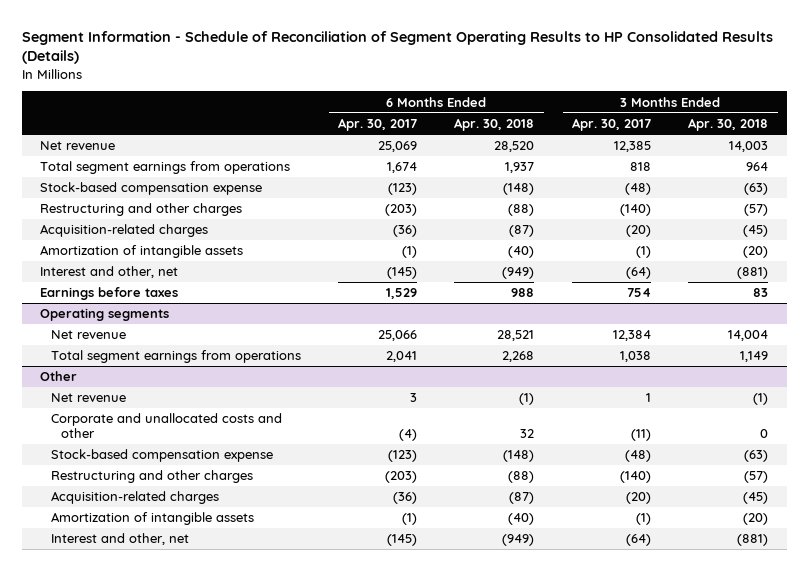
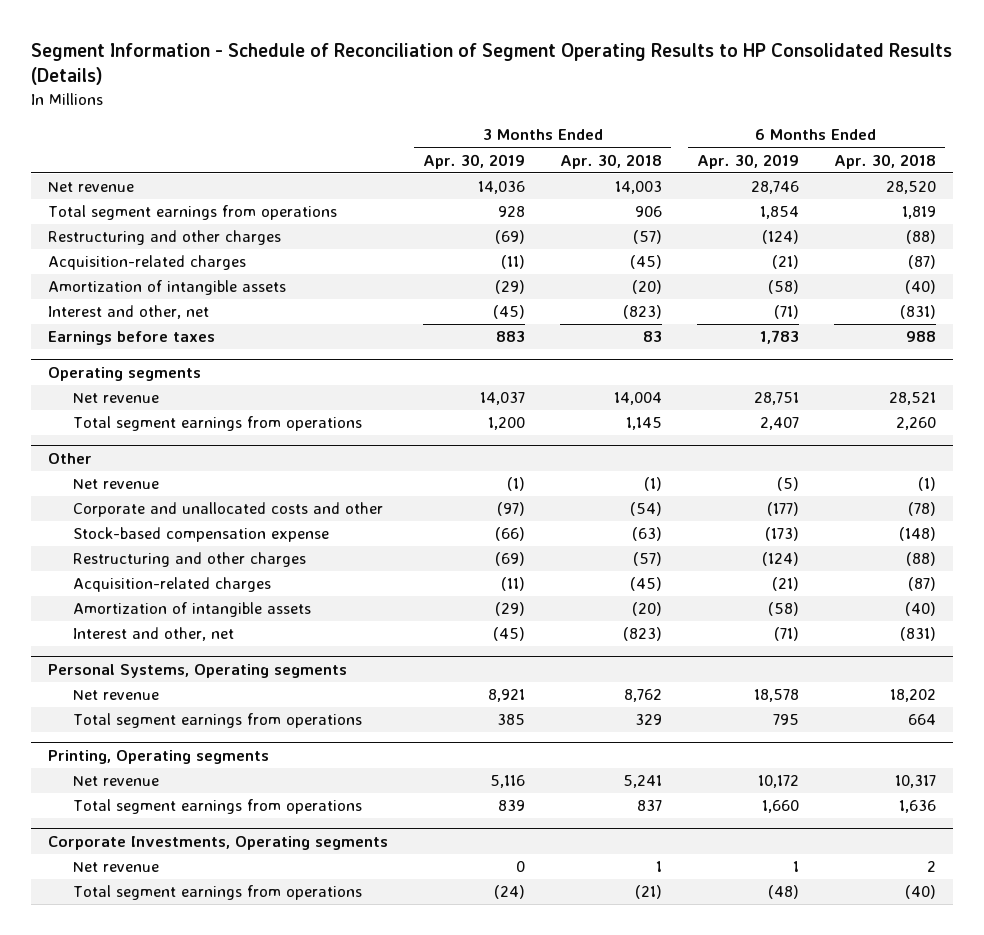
[338,118,418,132] Apr. 30, 2017 -> none
[571,118,651,132] Apr. 30, 2017 -> none
none -> [423,153,526,169] Apr. 30, 2019
none -> [696,153,799,169] Apr. 30, 2019
[40,182,263,196] Stock-based compensation expense -> none
[505,162,535,174] 1,937 -> [901,206,936,220] 1,819
[746,162,769,172] 964 -> [634,206,662,218] 906
[502,267,535,280] (949) -> [899,305,936,320] (831)
[737,267,769,280] (881) -> [622,305,662,320] (823)
[502,351,535,363] 2,268 -> [895,417,936,431] 2,260
[740,351,769,363] 1,149 -> [625,417,662,431] 1,145
[520,429,535,439] 32 -> [907,502,936,517] (78)
[760,429,769,439] 0 -> [629,502,662,517] (54)
[502,534,535,547] (949) -> [899,627,936,642] (831)
[737,534,769,547] (881) -> [622,627,662,642] (823)
none -> [48,663,348,678] Personal Systems, Operating segments
none -> [72,690,159,701] Net revenue
none -> [72,713,362,729] Total segment earnings from operations
none -> [48,749,270,764] Printing, Operating segments
none -> [72,776,159,787] Net revenue
none -> [72,799,362,815] Total segment earnings from operations
none -> [48,835,389,850] Corporate Investments, Operating segments
none -> [72,862,159,873] Net revenue
none -> [72,885,362,901] Total segment earnings from operations

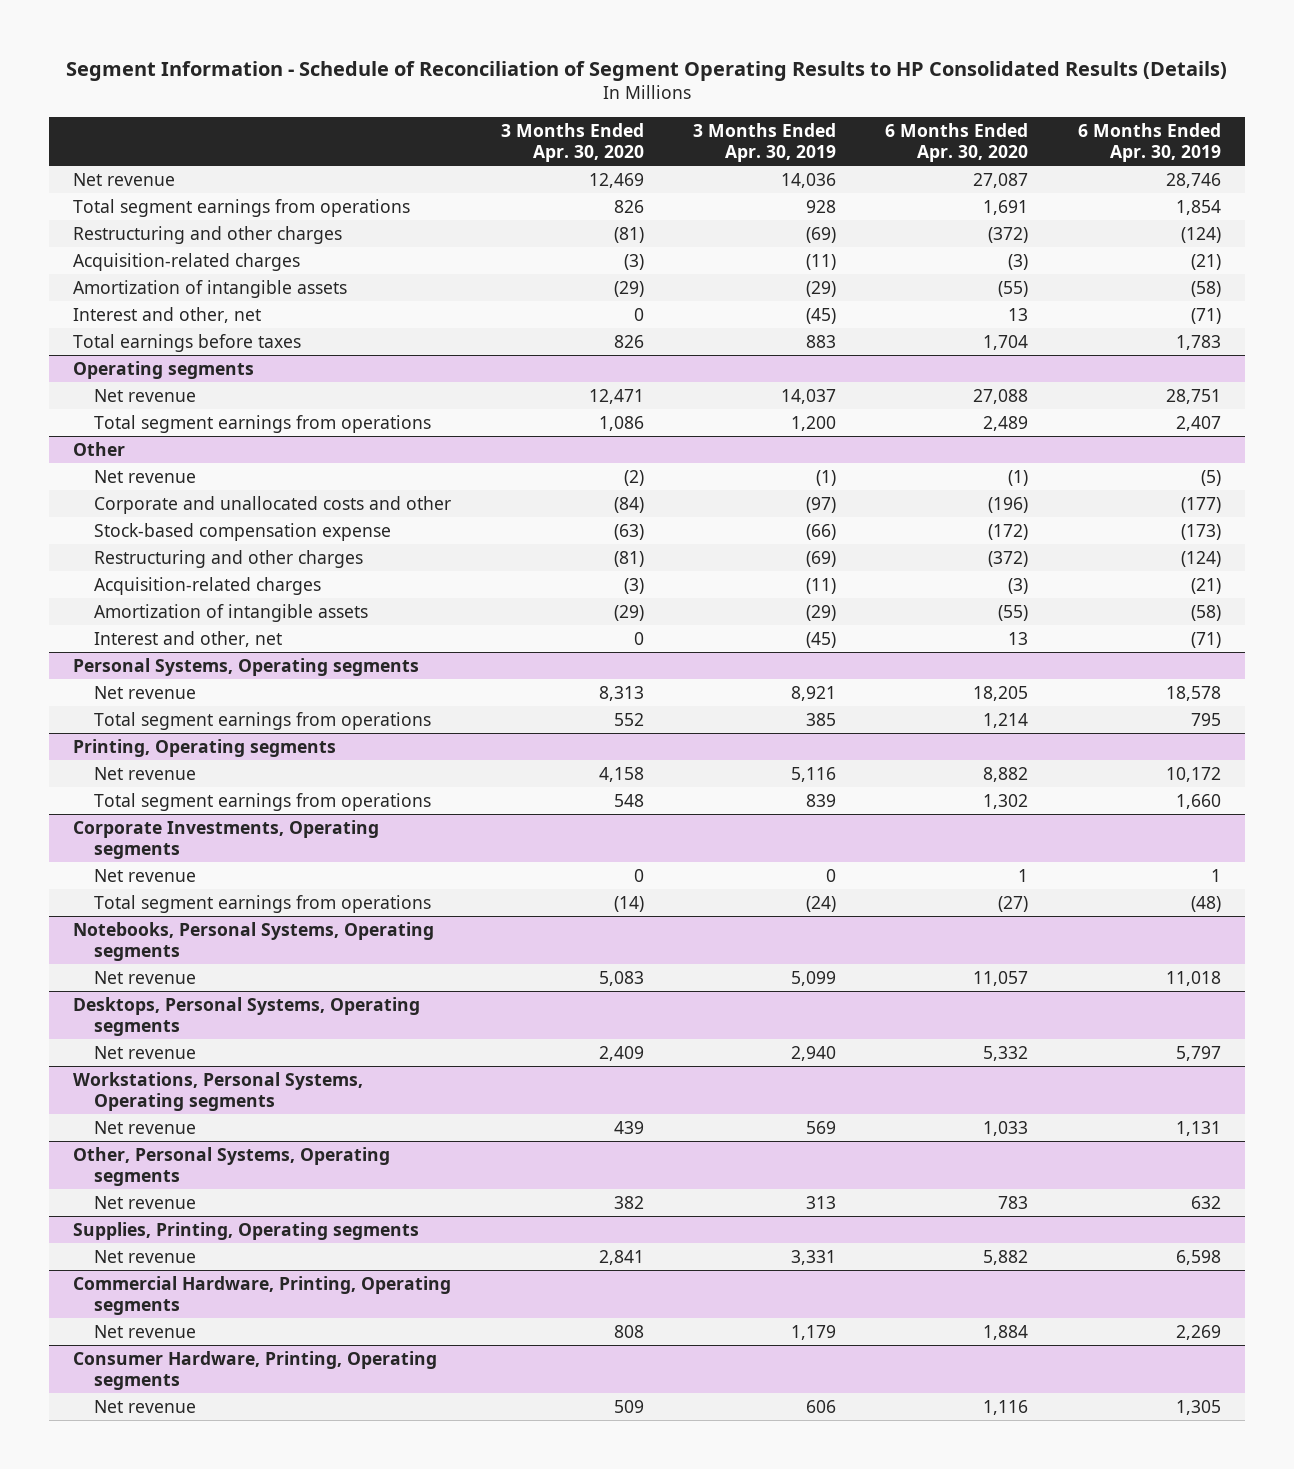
[559,153,662,169] Apr. 30, 2018 -> none
[833,153,936,169] Apr. 30, 2018 -> none
none -> [500,122,644,163] 3 Months Ended Apr. 30, 2020
none -> [885,122,1029,163] 6 Months Ended Apr. 30, 2020
[48,331,216,346] Earnings before taxes -> [73,333,302,352] Total earnings before taxes
none -> [73,921,435,962] Notebooks, Personal Systems, Operating segments
none -> [94,970,197,984] Net revenue
none -> [73,996,421,1037] Desktops, Personal Systems, Operating segments
none -> [94,1045,197,1059] Net revenue
none -> [73,1071,364,1112] Workstations, Personal Systems, Operating segments
none -> [94,1120,197,1134] Net revenue
none -> [73,1146,391,1187] Other, Personal Systems, Operating segments
none -> [94,1195,197,1209] Net revenue
none -> [73,1221,420,1240] Supplies, Printing, Operating segments
none -> [94,1249,197,1263] Net revenue
none -> [73,1275,452,1316] Commercial Hardware, Printing, Operating segments
none -> [94,1324,197,1338] Net revenue
none -> [73,1350,438,1391] Consumer Hardware, Printing, Operating segments
none -> [94,1399,197,1413] Net revenue

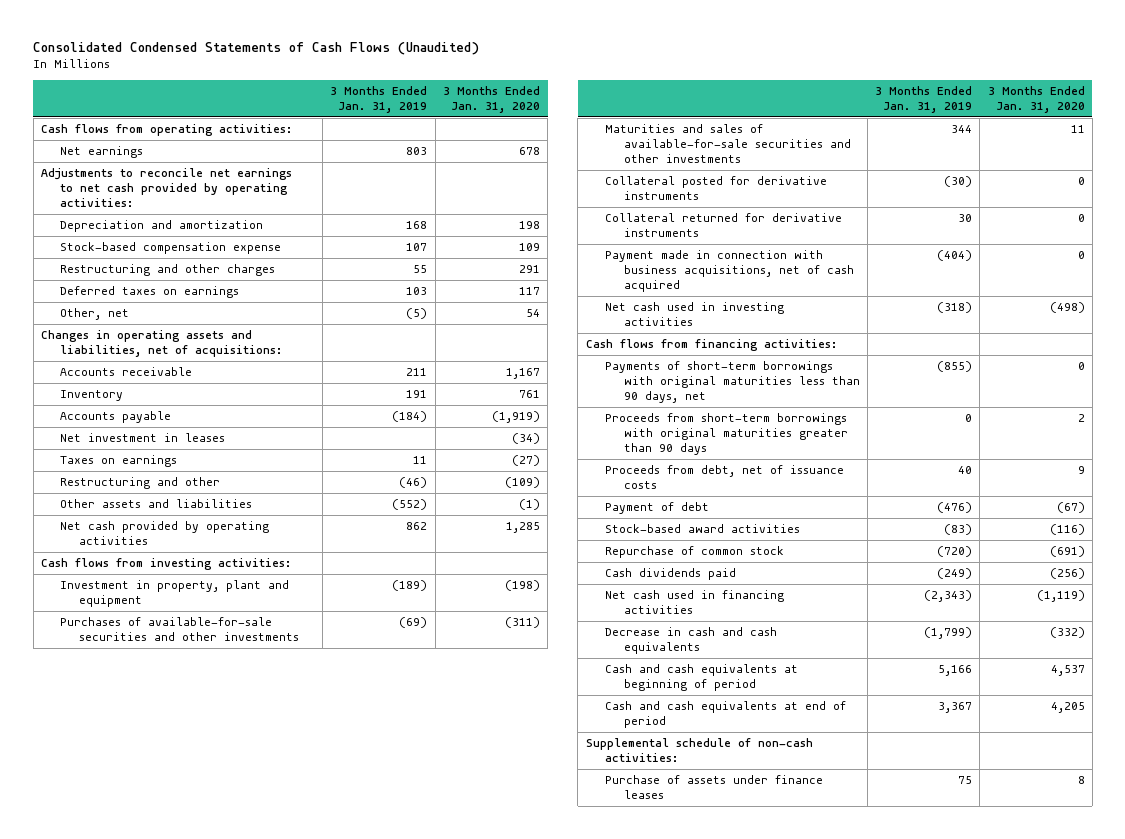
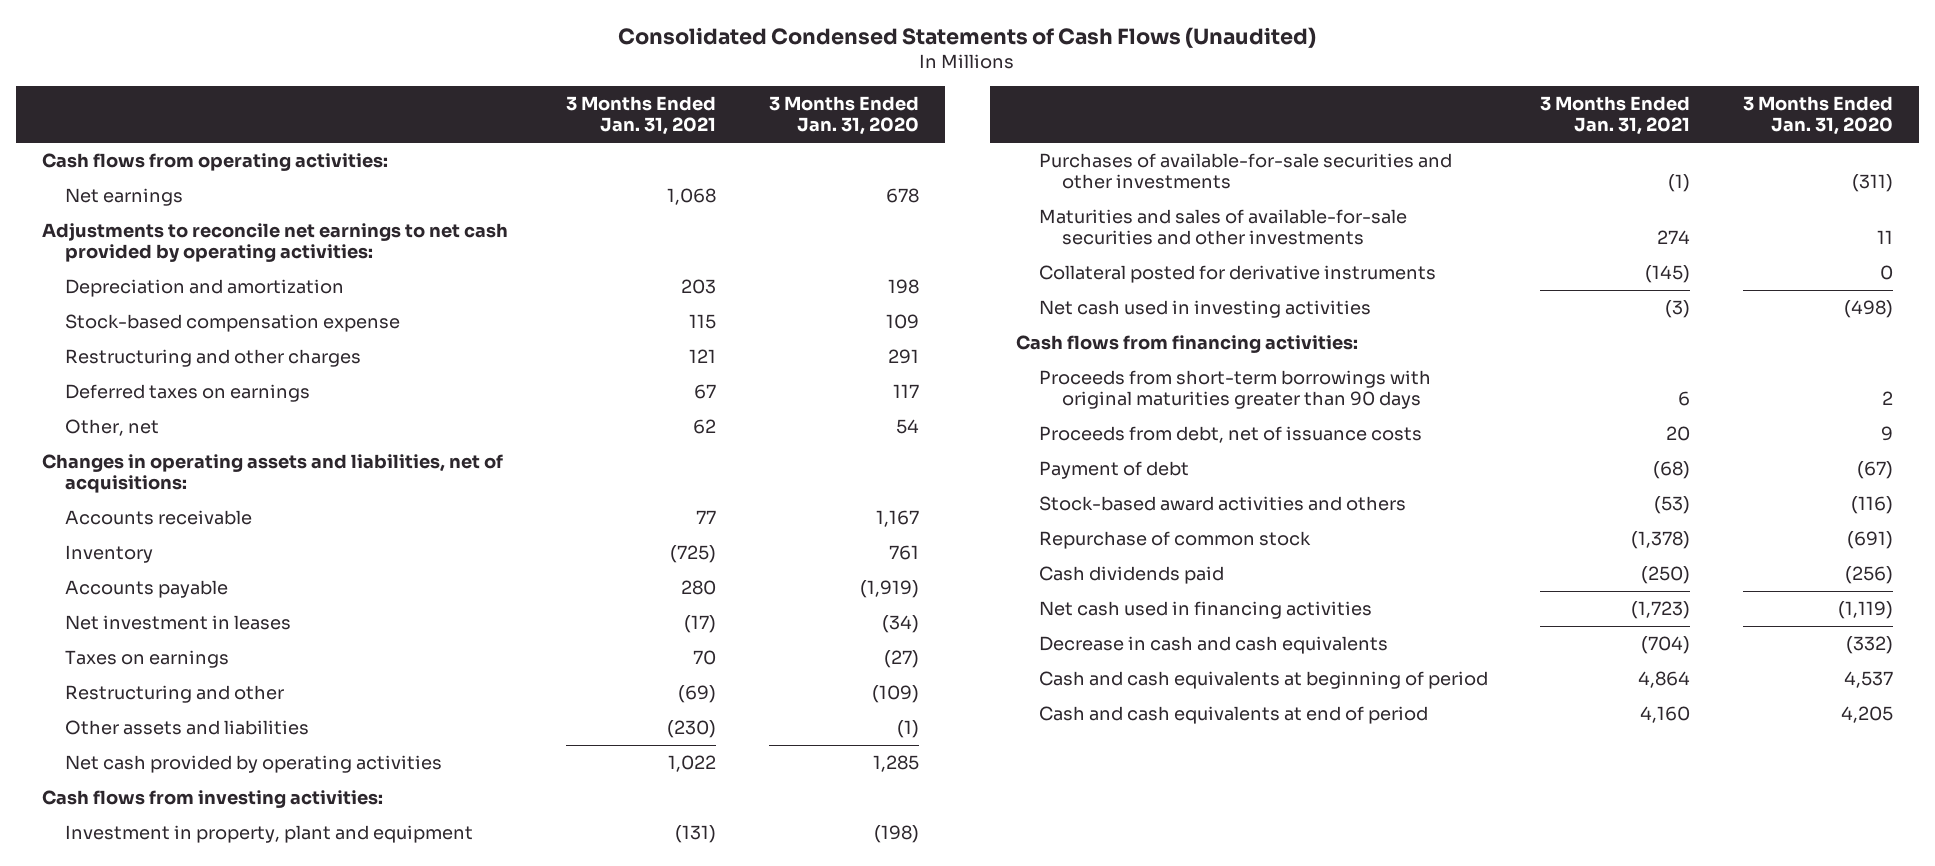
[330,86,428,114] 3 Months Ended Jan. 31, 2019 -> none
none -> [566,96,717,136] 3 Months Ended Jan. 31, 2021
[604,213,842,237] Collateral returned for derivative instruments -> none
[604,250,854,292] Payment made in connection with business acquisitions, net of cash acquired -> none
[604,361,860,403] Payments of short-term borrowings with original maturities less than 90 days, net -> none
[604,524,800,534] Stock-based award activities -> [1038,496,1406,512] Stock-based award activities and others
[585,738,813,762] Supplemental schedule of non-cash activities: -> none
[604,775,823,799] Purchase of assets under finance leases -> none

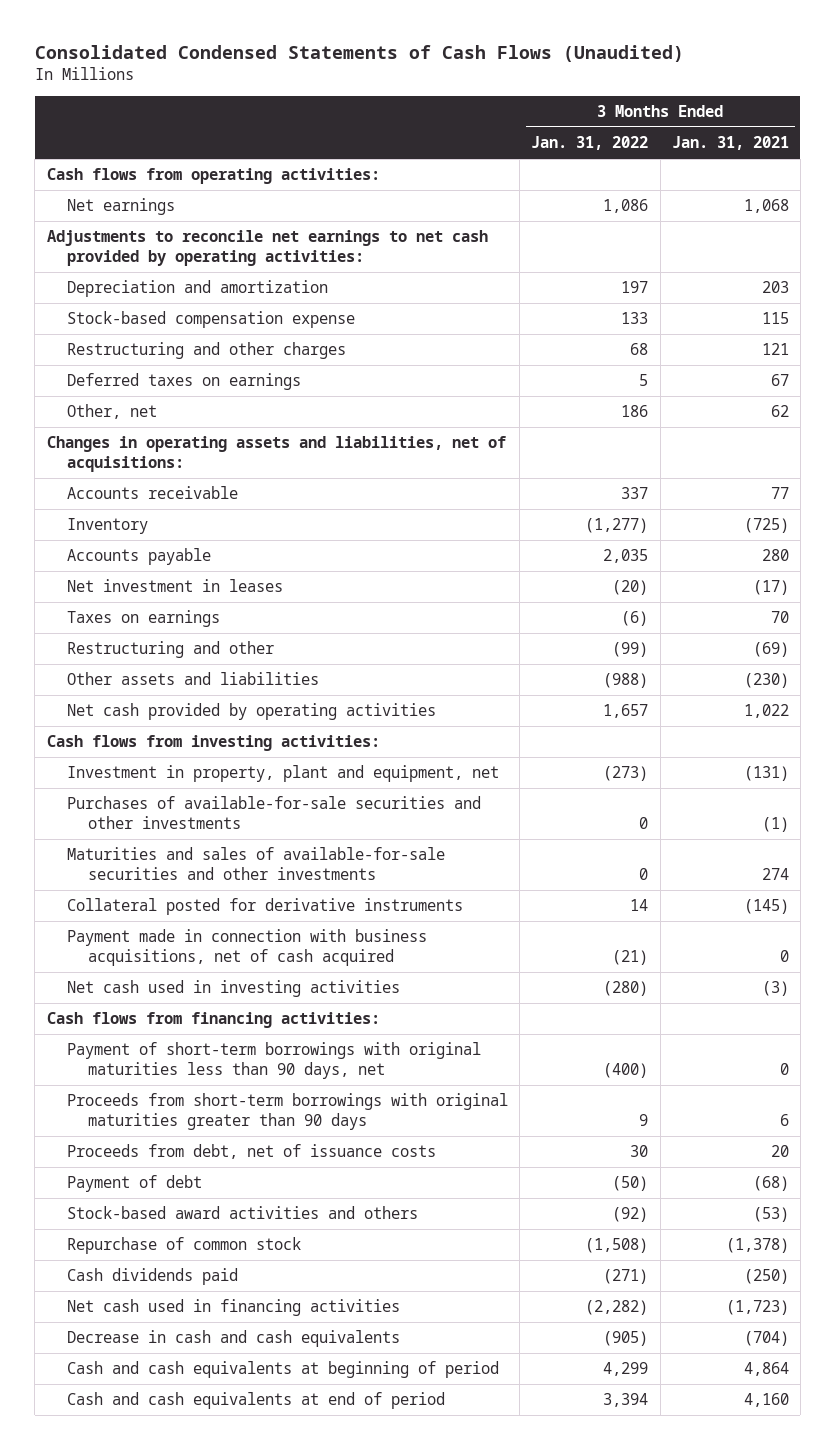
[768,96,919,136] 3 Months Ended Jan. 31, 2020 -> none
none -> [531,136,649,151] Jan. 31, 2022
[64,825,473,844] Investment in property, plant and equipment -> [67,765,500,783] Investment in property, plant and equipment, net
none -> [67,929,428,967] Payment made in connection with business acquisitions, net of cash acquired
none -> [67,1042,482,1080] Payment of short-term borrowings with original maturities less than 90 days, net

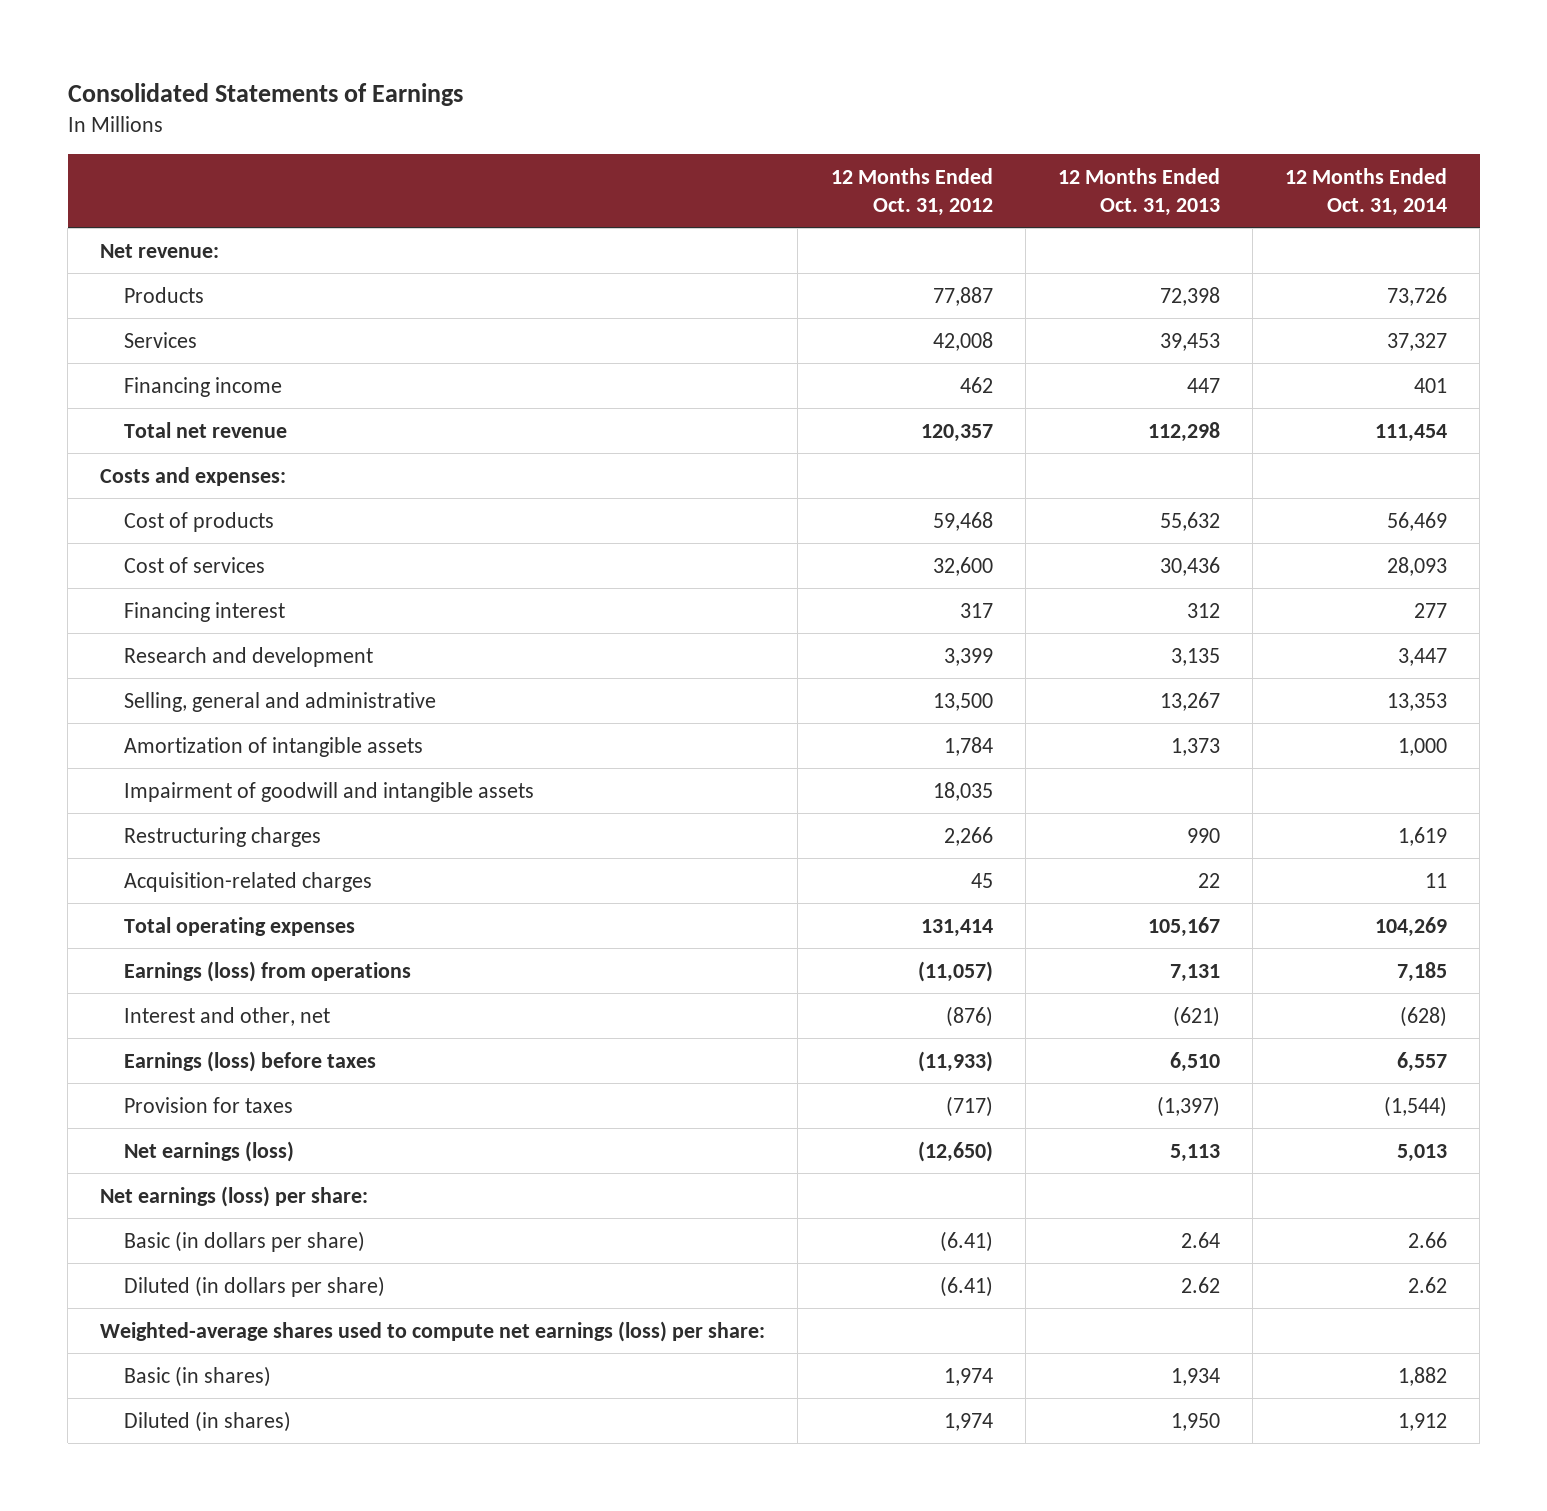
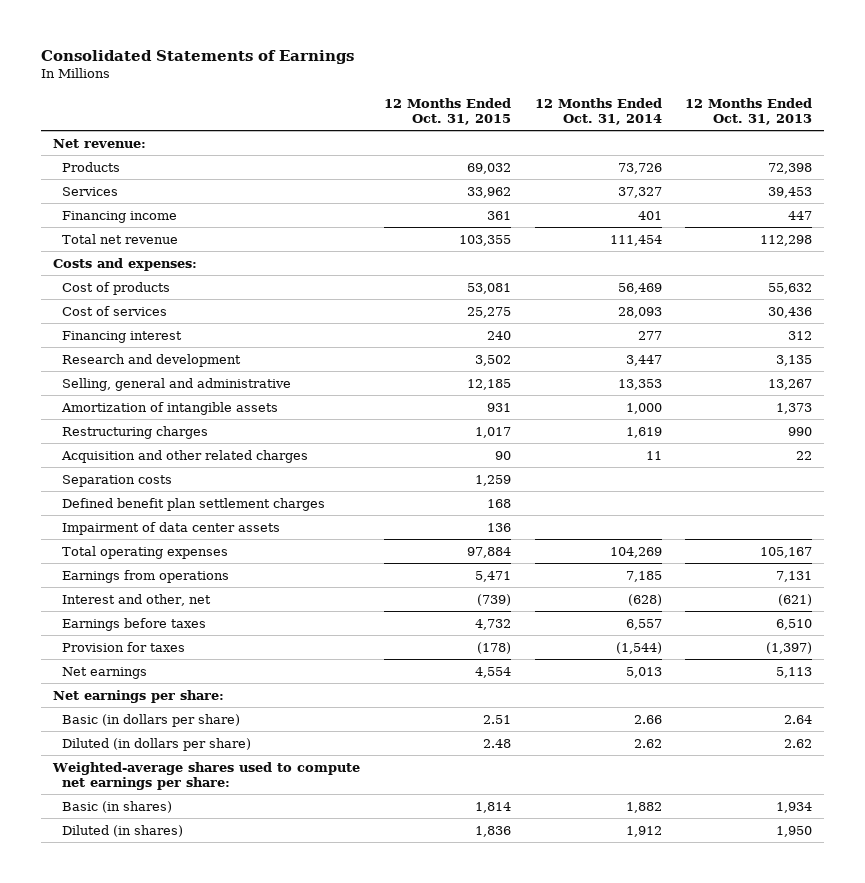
[830,167,993,216] 12 Months Ended Oct. 31, 2012 -> none
none -> [383,97,511,125] 12 Months Ended Oct. 31, 2015
[123,781,534,802] Impairment of goodwill and intangible assets -> none
[123,871,372,892] Acquisition-related charges -> [61,449,309,463] Acquisition and other related charges
none -> [62,474,173,487] Separation costs
none -> [62,497,326,511] Defined benefit plan settlement charges
none -> [62,521,281,535] Impairment of data center assets
[123,960,411,982] Earnings (loss) from operations -> [62,569,230,583] Earnings from operations
[123,1050,376,1072] Earnings (loss) before taxes -> [62,617,207,631] Earnings before taxes
[123,1140,294,1162] Net earnings (loss) -> [62,666,148,679] Net earnings
[100,1185,369,1207] Net earnings (loss) per share: -> [52,689,224,703] Net earnings per share:
[100,1320,766,1342] Weighted-average shares used to compute net earnings (loss) per share: -> [51,761,360,790] Weighted-average shares used to compute net earnings per share:

